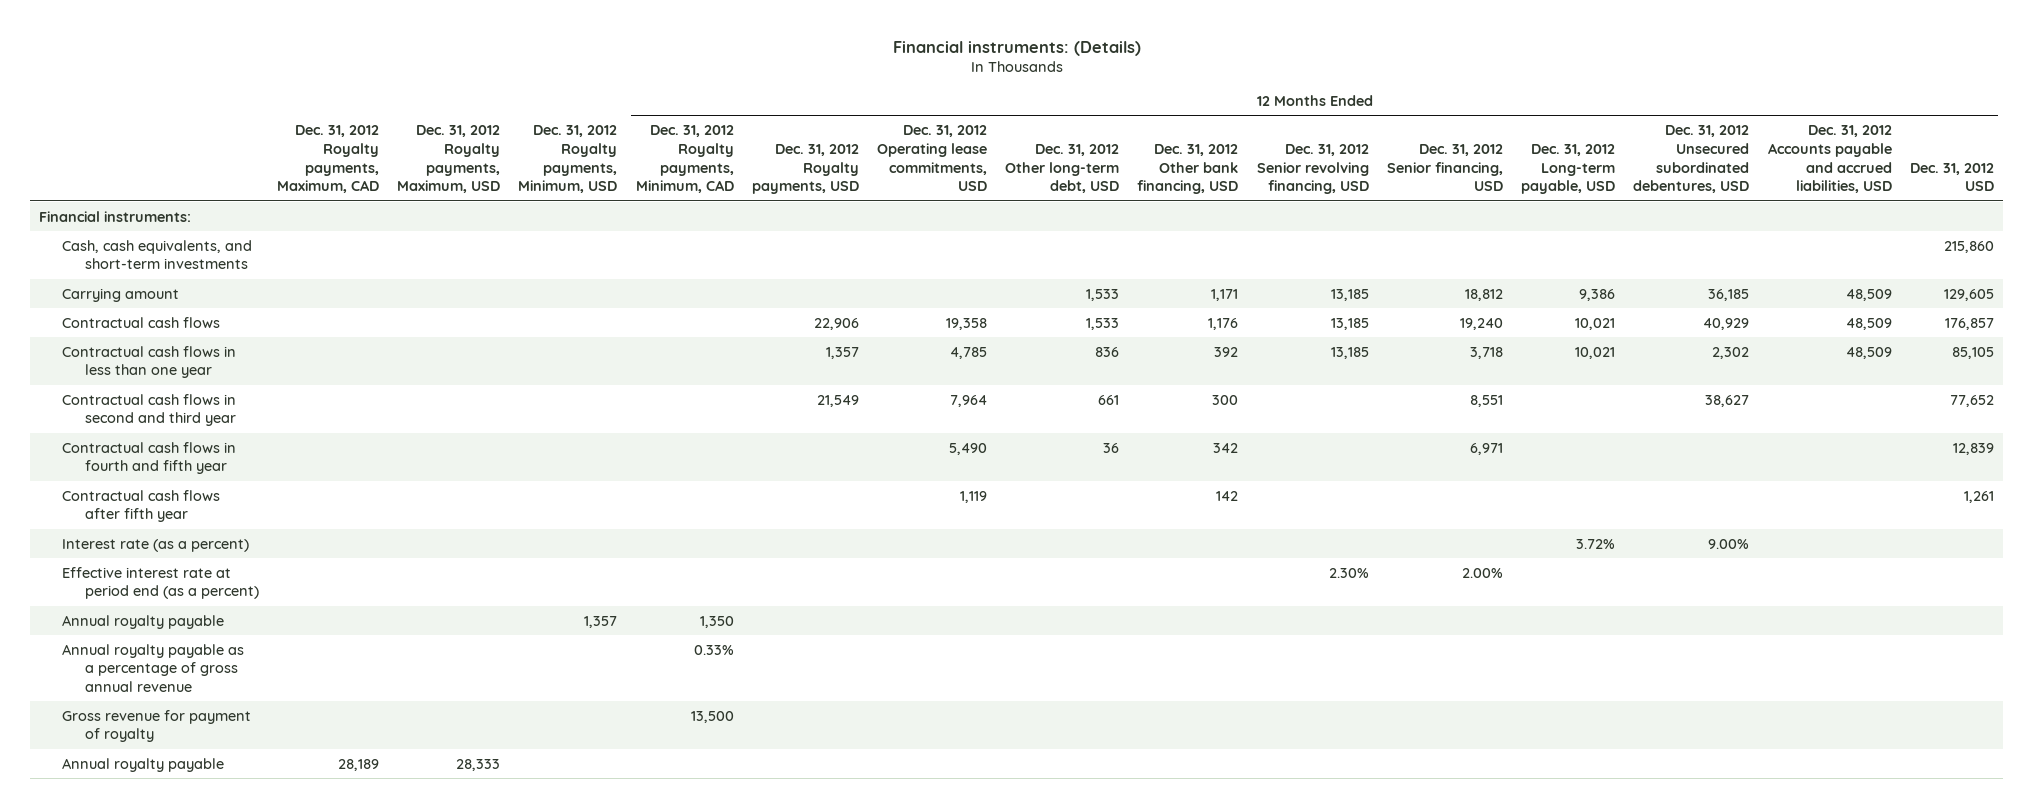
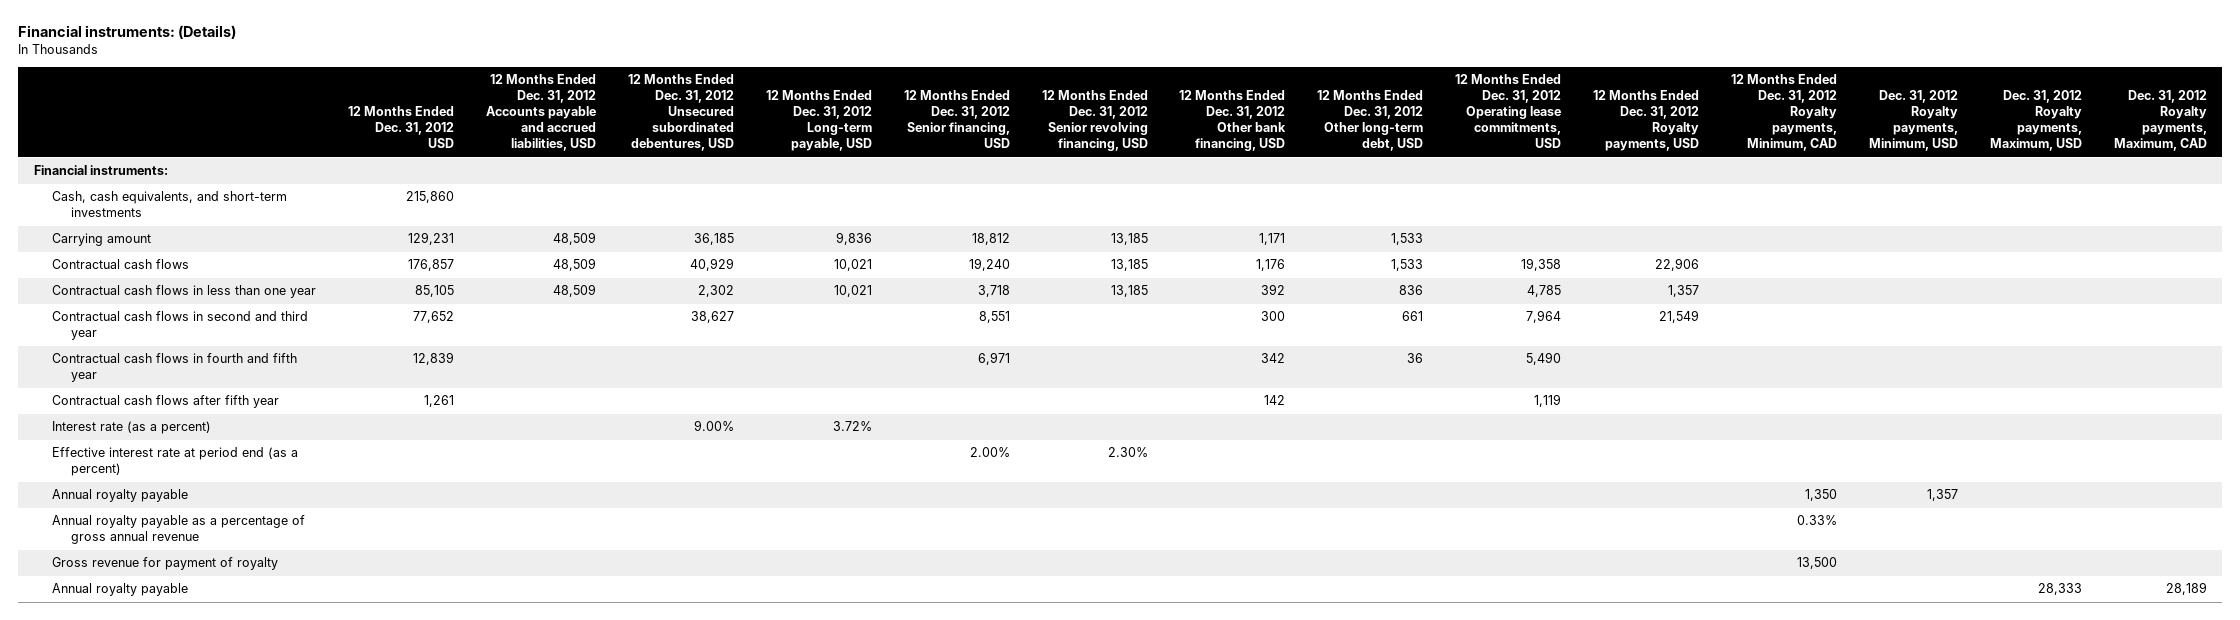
[1579,288,1616,301] 9,386 -> [835,232,872,246] 9,836
[1943,288,1994,301] 129,605 -> [408,232,455,246] 129,231

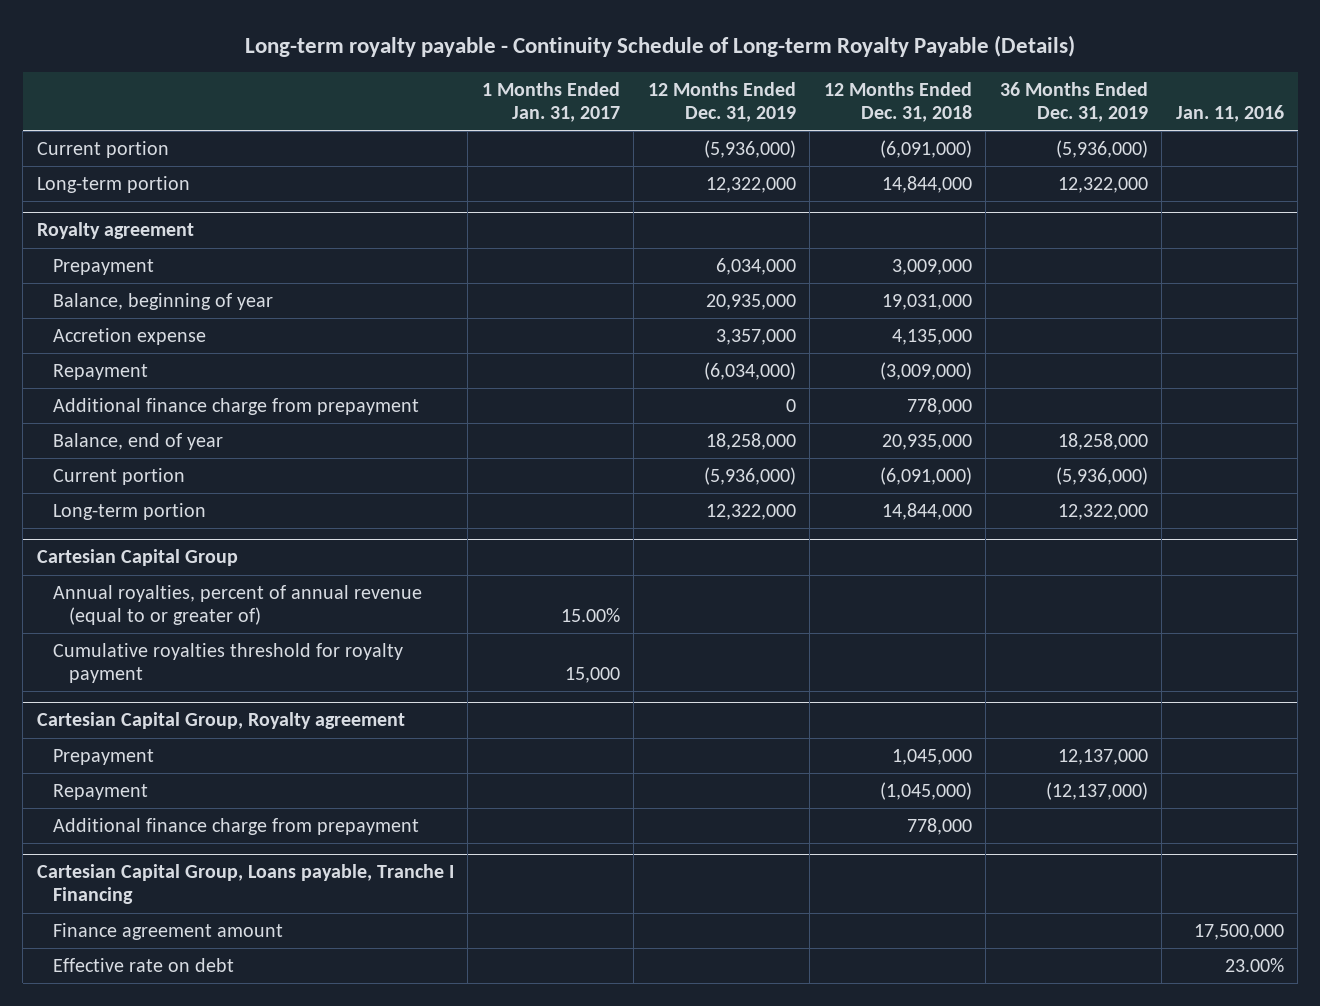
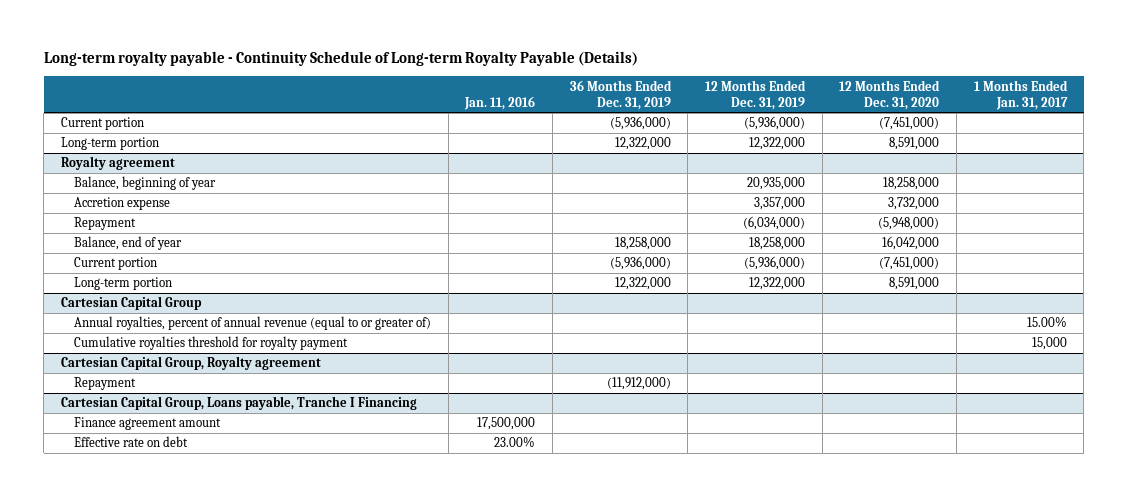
[823,82,972,123] 12 Months Ended Dec. 31, 2018 -> none
none -> [839,79,941,110] 12 Months Ended Dec. 31, 2020
[52,258,154,275] Prepayment -> none
[52,397,419,415] Additional finance charge from prepayment -> none
[52,748,154,765] Prepayment -> none
[52,817,419,835] Additional finance charge from prepayment -> none
[1045,781,1148,800] (12,137,000) -> [606,377,671,391] (11,912,000)

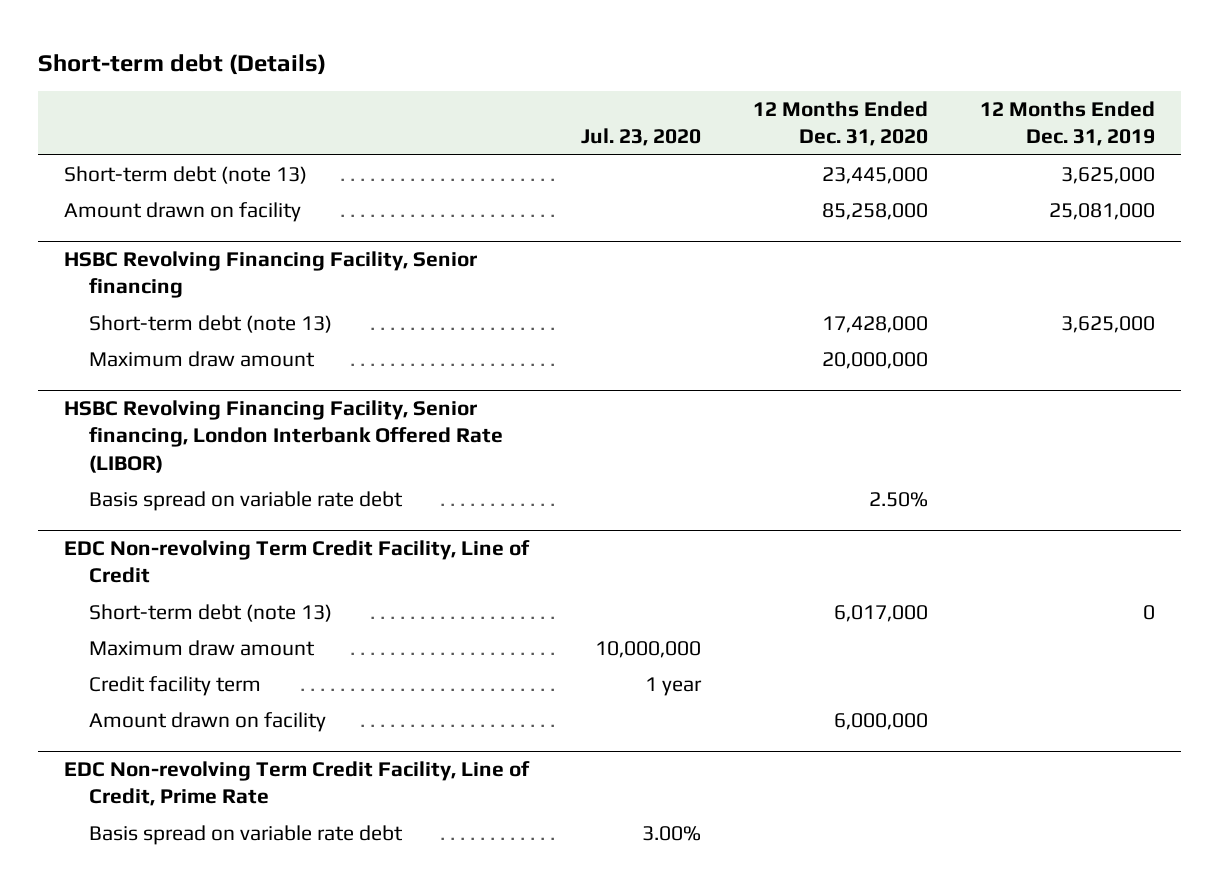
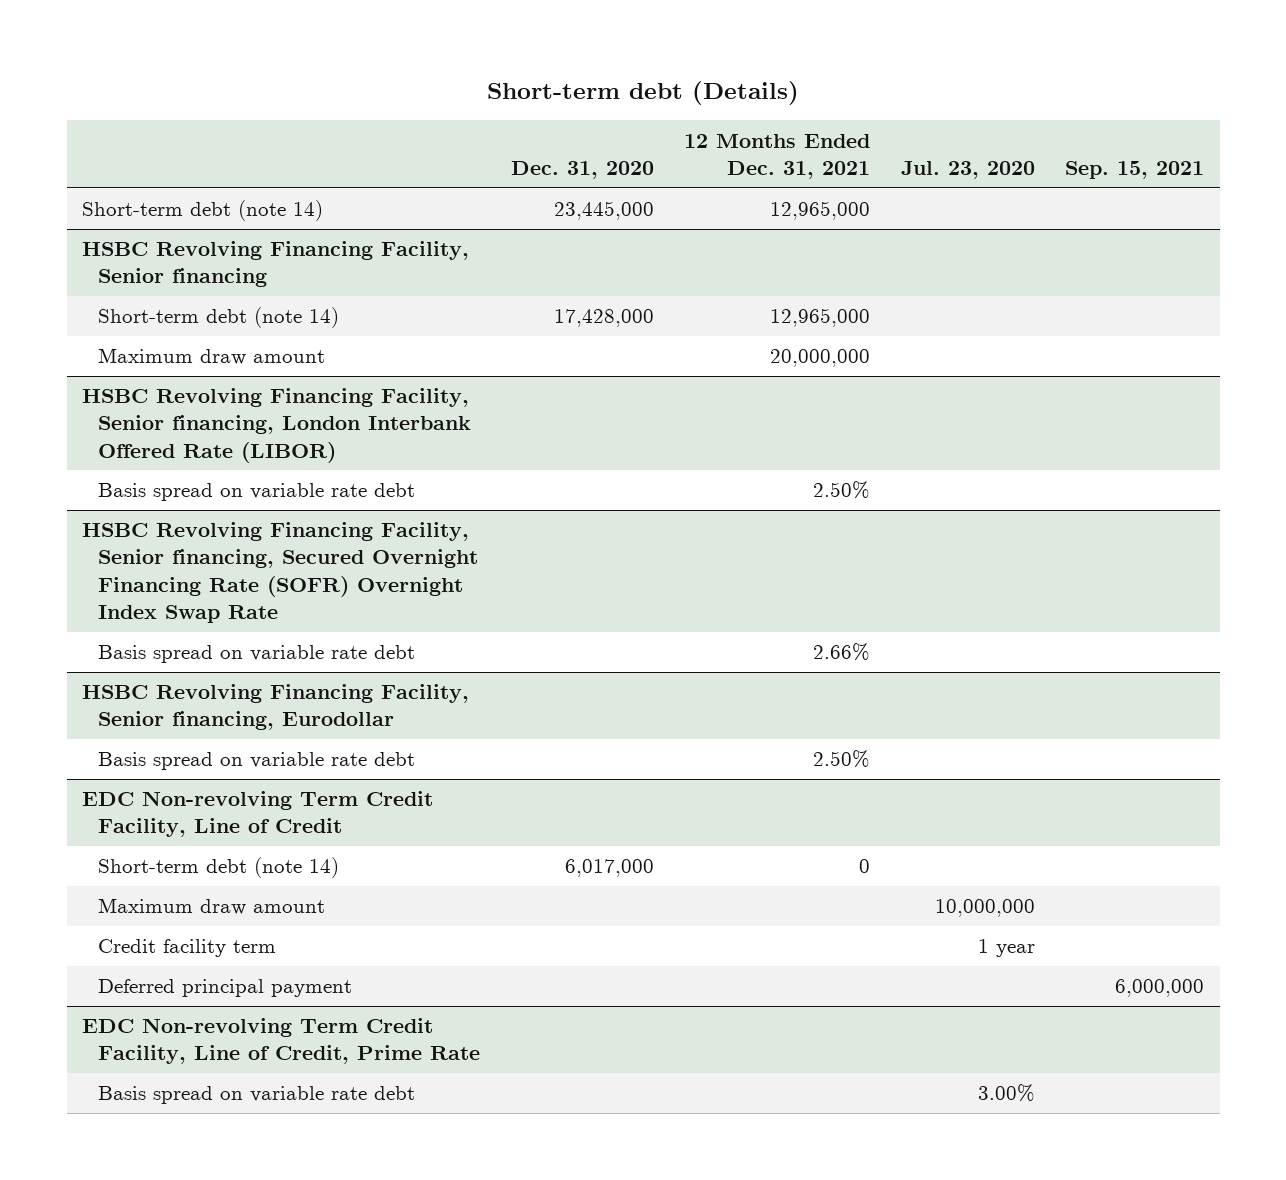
[753,101,929,147] 12 Months Ended Dec. 31, 2020 -> none
[980,101,1156,147] 12 Months Ended Dec. 31, 2019 -> none
none -> [510,160,654,179] Dec. 31, 2020
none -> [684,133,871,179] 12 Months Ended Dec. 31, 2021
none -> [1065,160,1205,179] Sep. 15, 2021
[64,201,302,222] Amount drawn on facility -> none
[64,165,308,184] Short-term debt (note 13) -> [82,200,324,222] Short-term debt (note 14)
[88,314,332,333] Short-term debt (note 13) -> [98,307,340,329] Short-term debt (note 14)
none -> [82,522,479,623] HSBC Revolving Financing Facility, Senior financing, Secured Overnight Financing Rate (SOFR) Overnight Index Swap Rate
none -> [98,645,416,664] Basis spread on variable rate debt
none -> [82,684,470,731] HSBC Revolving Financing Facility, Senior financing, Eurodollar
none -> [98,752,416,771] Basis spread on variable rate debt
[88,603,332,622] Short-term debt (note 13) -> [98,857,340,879] Short-term debt (note 14)
[88,711,326,732] Amount drawn on facility -> none
none -> [98,979,353,998] Deferred principal payment

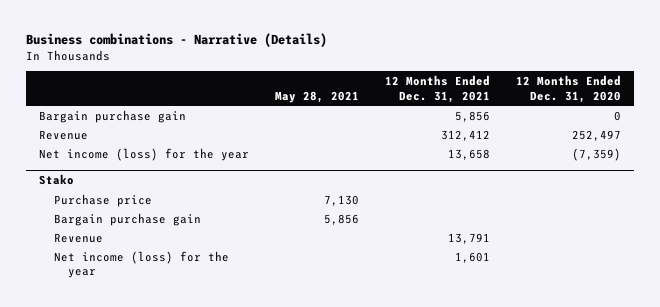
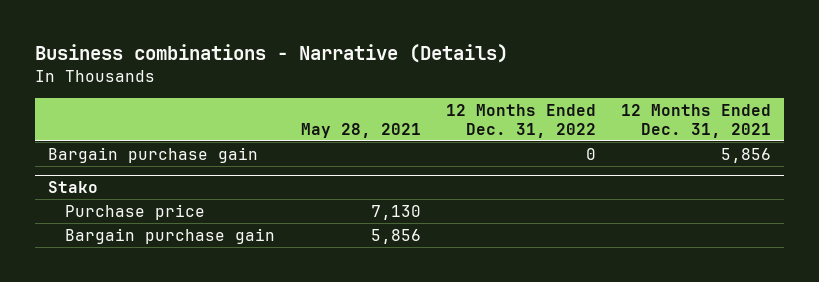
[515,74,621,103] 12 Months Ended Dec. 31, 2020 -> none
none -> [445,103,596,138] 12 Months Ended Dec. 31, 2022
[39,129,89,140] Revenue -> none
[39,147,250,161] Net income (loss) for the year -> none
[53,232,103,243] Revenue -> none
[53,250,229,279] Net income (loss) for the year -> none

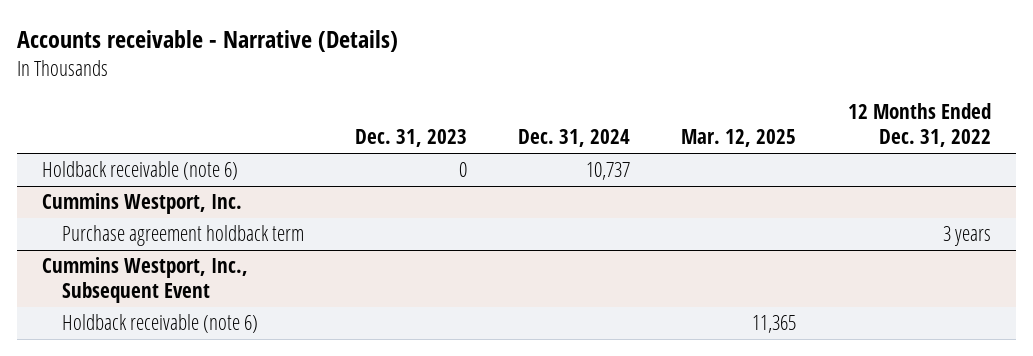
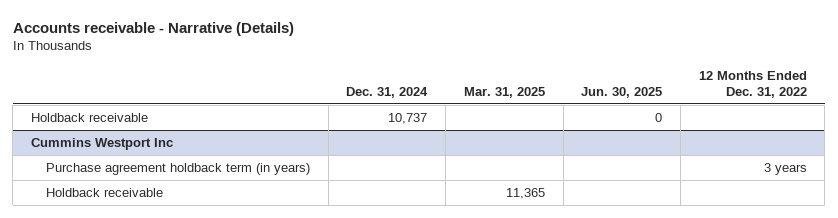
[354,129,467,148] Dec. 31, 2023 -> none
[681,129,797,148] Mar. 12, 2025 -> none
none -> [463,86,545,98] Mar. 31, 2025
none -> [581,86,663,98] Jun. 30, 2025
[42,257,249,304] Cummins Westport, Inc., Subsequent Event -> none
[61,314,258,334] Holdback receivable (note 6) -> none
[42,161,239,181] Holdback receivable (note 6) -> [31,113,149,123] Holdback receivable
[42,193,243,215] Cummins Westport, Inc. -> [31,138,174,151] Cummins Westport Inc
[61,225,304,247] Purchase agreement holdback term -> [45,163,310,176] Purchase agreement holdback term (in years)
none -> [45,188,163,198] Holdback receivable

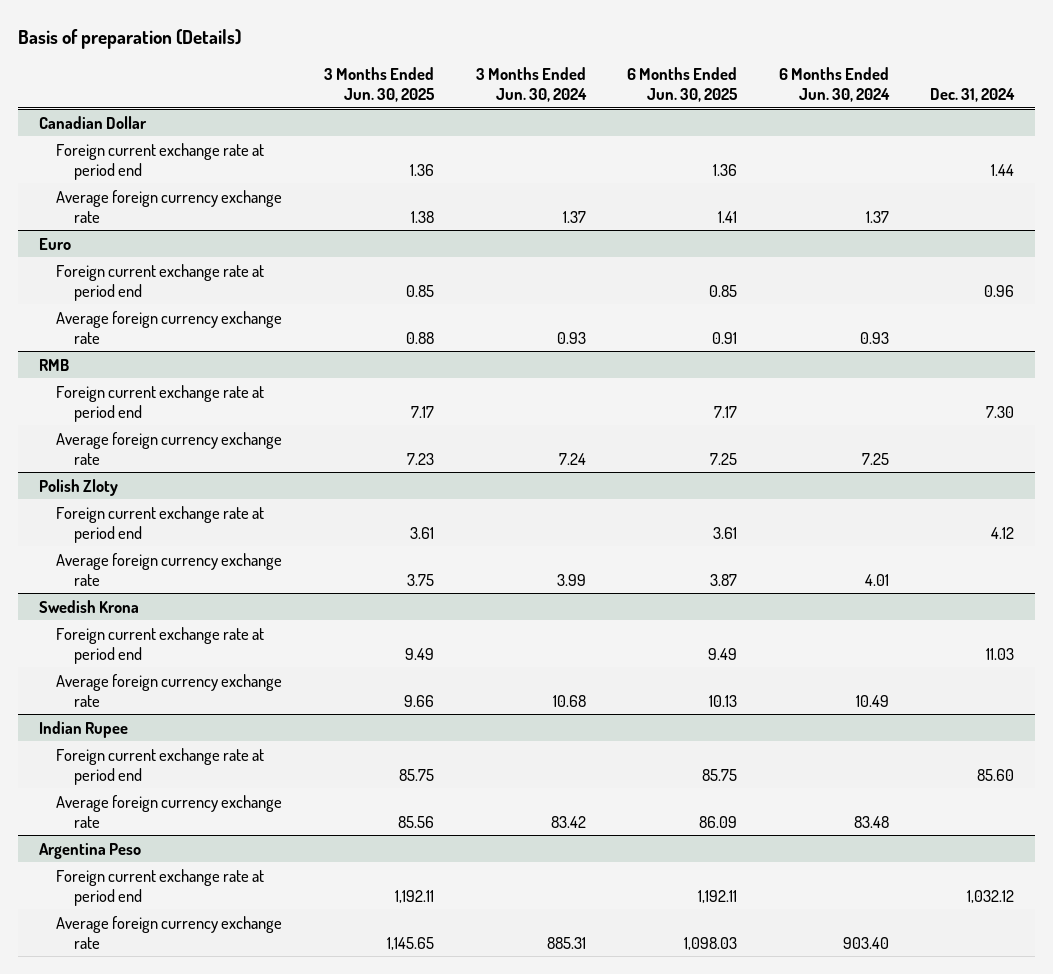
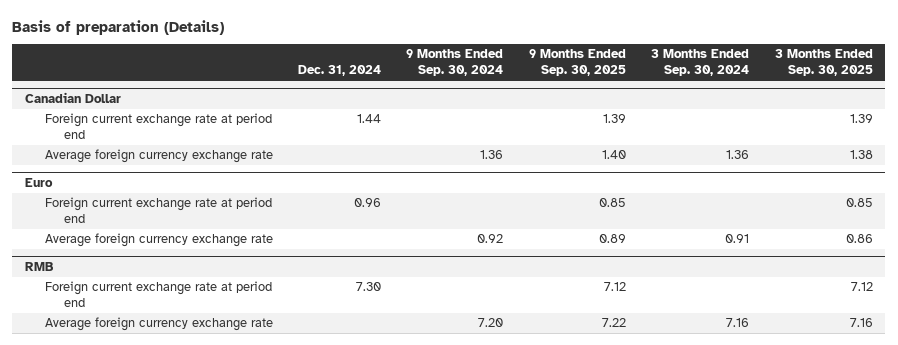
[324,67,436,103] 3 Months Ended Jun. 30, 2025 -> none
[475,67,587,103] 3 Months Ended Jun. 30, 2024 -> none
[627,67,739,103] 6 Months Ended Jun. 30, 2025 -> none
[778,67,890,103] 6 Months Ended Jun. 30, 2024 -> none
none -> [406,49,504,77] 9 Months Ended Sep. 30, 2024
none -> [528,49,626,77] 9 Months Ended Sep. 30, 2025
none -> [651,49,750,77] 3 Months Ended Sep. 30, 2024
none -> [774,49,873,77] 3 Months Ended Sep. 30, 2025
[38,478,118,496] Polish Zloty -> none
[56,505,265,543] Foreign current exchange rate at period end -> none
[56,552,283,586] Average foreign currency exchange rate -> none
[38,599,139,613] Swedish Krona -> none
[56,626,265,664] Foreign current exchange rate at period end -> none
[56,673,283,707] Average foreign currency exchange rate -> none
[38,720,128,738] Indian Rupee -> none
[56,747,265,785] Foreign current exchange rate at period end -> none
[56,794,283,828] Average foreign currency exchange rate -> none
[38,842,141,859] Argentina Peso -> none
[56,868,265,906] Foreign current exchange rate at period end -> none
[56,915,283,949] Average foreign currency exchange rate -> none

